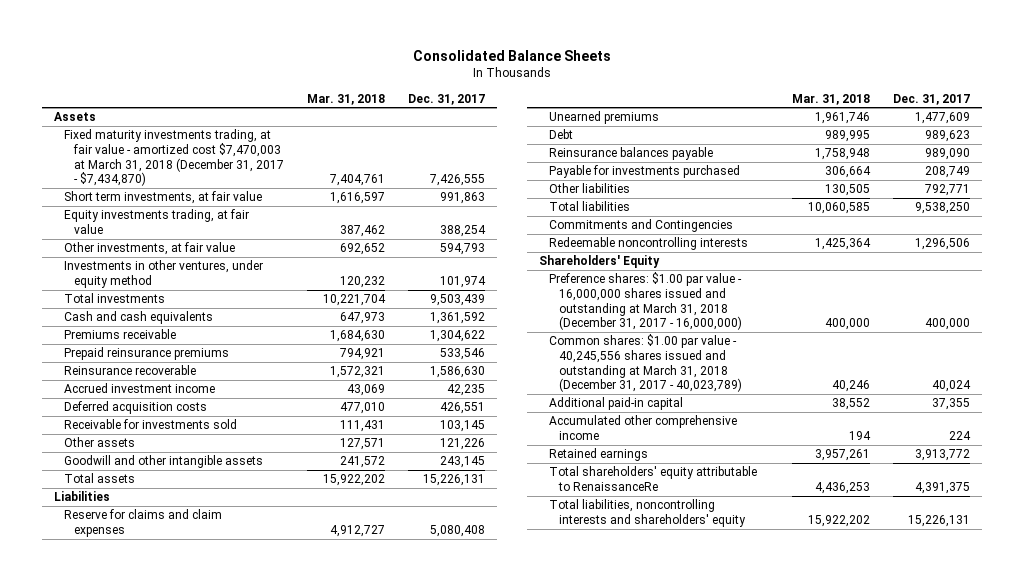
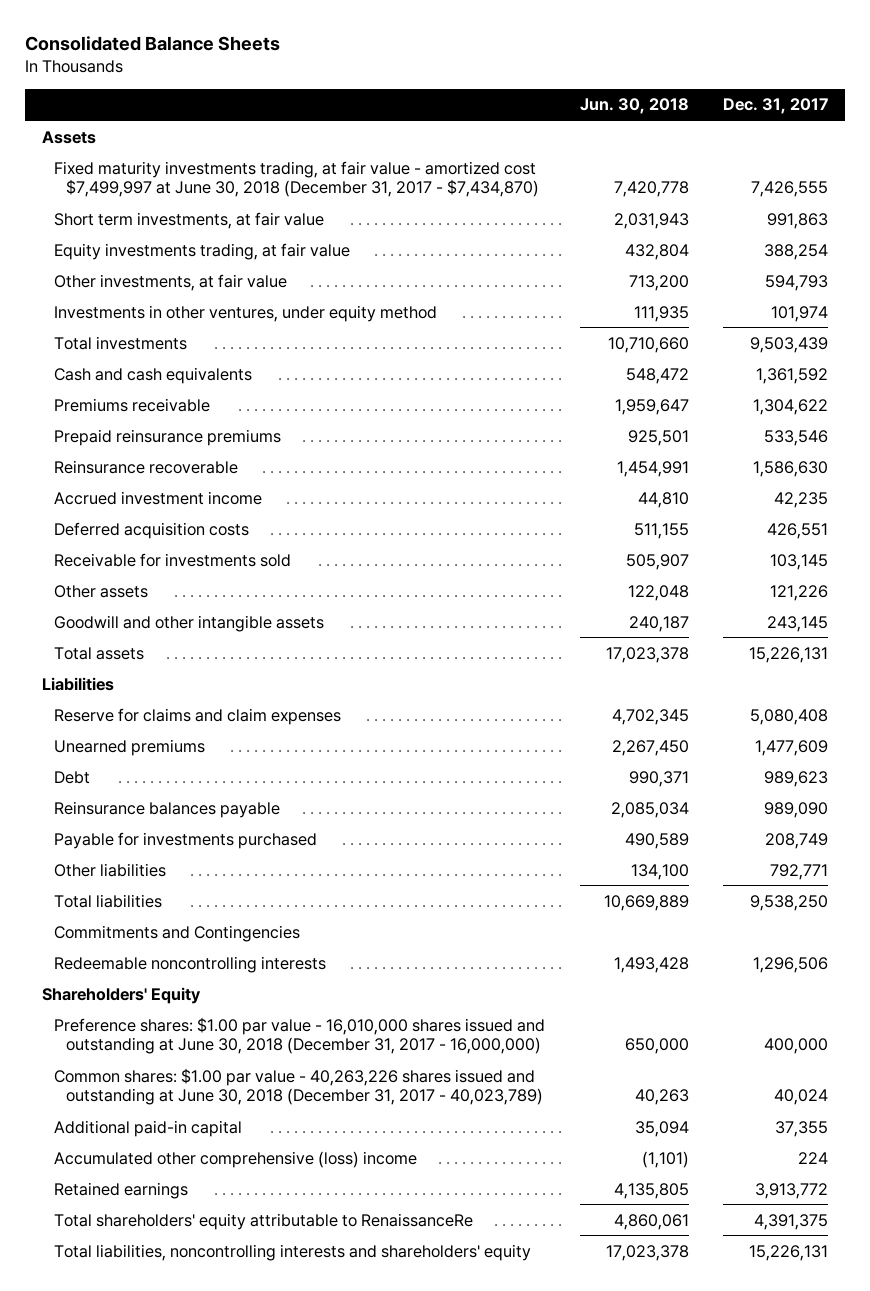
[306,93,385,105] Mar. 31, 2018 -> none
none -> [579,98,689,115] Jun. 30, 2018
[63,129,284,187] Fixed maturity investments trading, at fair value - amortized cost $7,470,003 at March 31, 2018 (December 31, 2017 - $7,434,870) -> [53,160,539,198] Fixed maturity investments trading, at fair value - amortized cost $7,499,997 at June 30, 2018 (December 31, 2017 - $7,434,870)
[548,272,742,331] Preference shares: $1.00 par value - 16,000,000 shares issued and outstanding at March 31, 2018 (December 31, 2017 - 16,000,000) -> [53,1016,545,1055] Preference shares: $1.00 par value - 16,010,000 shares issued and outstanding at June 30, 2018 (December 31, 2017 - 16,000,000)
[548,334,742,393] Common shares: $1.00 par value - 40,245,556 shares issued and outstanding at March 31, 2018 (December 31, 2017 - 40,023,789) -> [53,1067,543,1106] Common shares: $1.00 par value - 40,263,226 shares issued and outstanding at June 30, 2018 (December 31, 2017 - 40,023,789)
[548,415,737,440] Accumulated other comprehensive income -> [53,1150,417,1168] Accumulated other comprehensive (loss) income

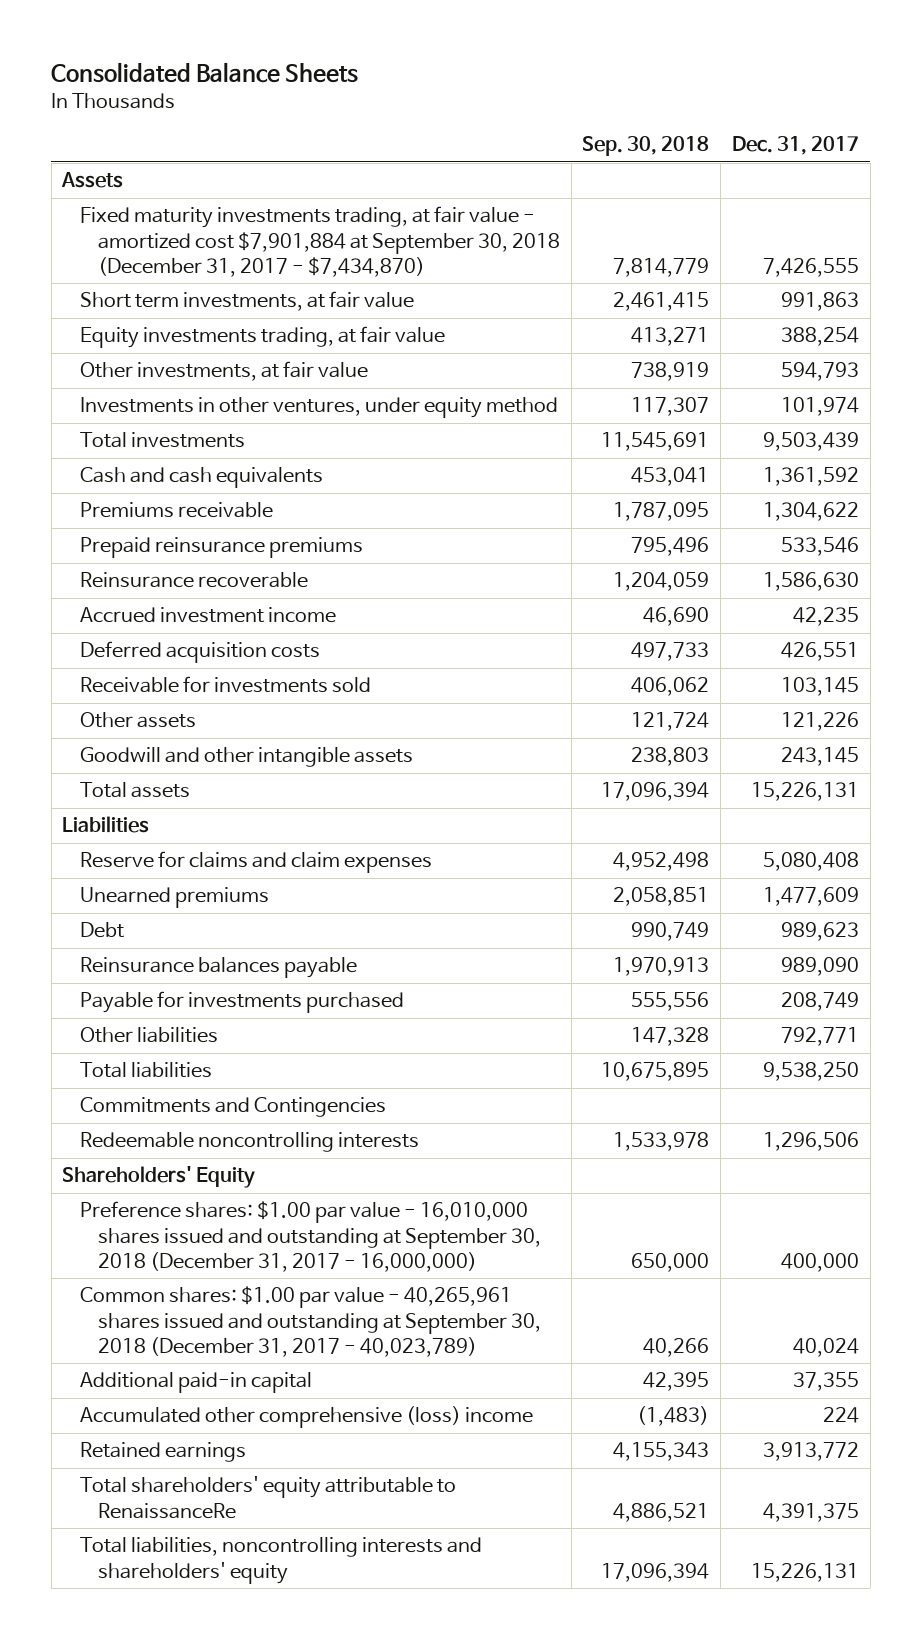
[579,98,689,115] Jun. 30, 2018 -> none
none -> [582,136,710,157] Sep. 30, 2018
[53,160,539,198] Fixed maturity investments trading, at fair value - amortized cost $7,499,997 at June 30, 2018 (December 31, 2017 - $7,434,870) -> [80,206,560,277] Fixed maturity investments trading, at fair value - amortized cost $7,901,884 at September 30, 2018 (December 31, 2017 - $7,434,870)
[53,1016,545,1055] Preference shares: $1.00 par value - 16,010,000 shares issued and outstanding at June 30, 2018 (December 31, 2017 - 16,000,000) -> [80,1201,541,1272] Preference shares: $1.00 par value - 16,010,000 shares issued and outstanding at September 30, 2018 (December 31, 2017 - 16,000,000)
[53,1067,543,1106] Common shares: $1.00 par value - 40,263,226 shares issued and outstanding at June 30, 2018 (December 31, 2017 - 40,023,789) -> [80,1286,541,1357] Common shares: $1.00 par value - 40,265,961 shares issued and outstanding at September 30, 2018 (December 31, 2017 - 40,023,789)

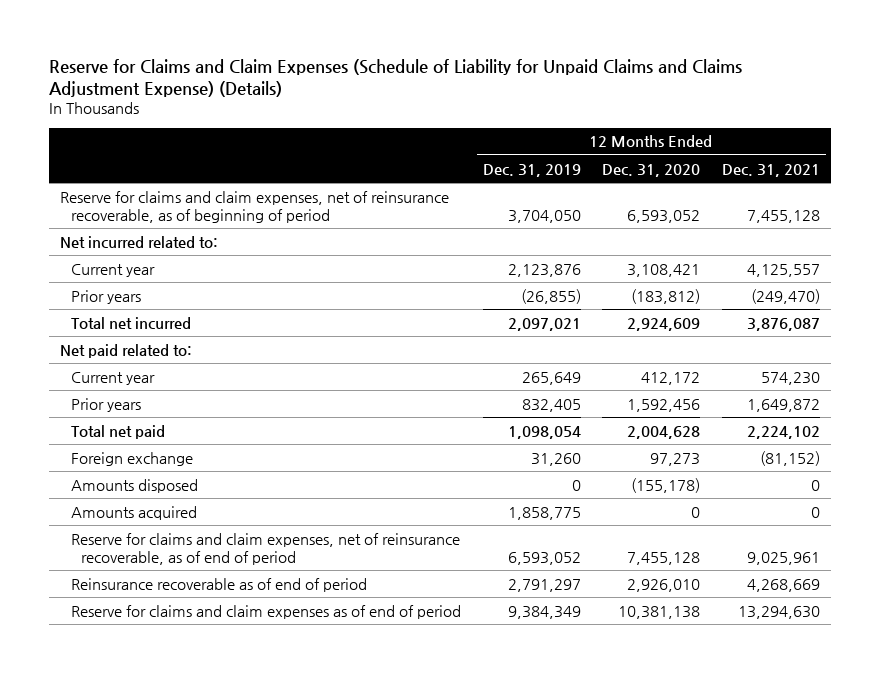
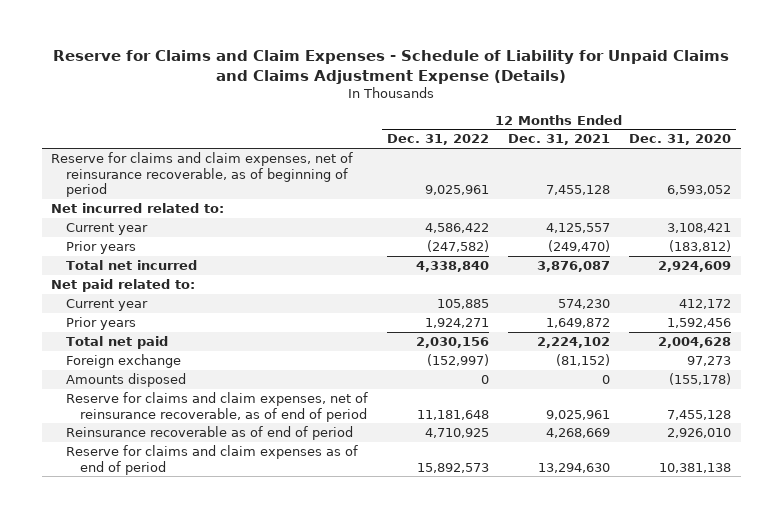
[49,58,743,97] Reserve for Claims and Claim Expenses (Schedule of Liability for Unpaid Claims and Claims Adjustment Expense) (Details) -> [53,50,730,84] Reserve for Claims and Claim Expenses - Schedule of Liability for Unpaid Claims and Claims Adjustment Expense (Details)
[482,163,581,177] Dec. 31, 2019 -> none
none -> [387,134,490,146] Dec. 31, 2022
[70,505,197,520] Amounts acquired -> none

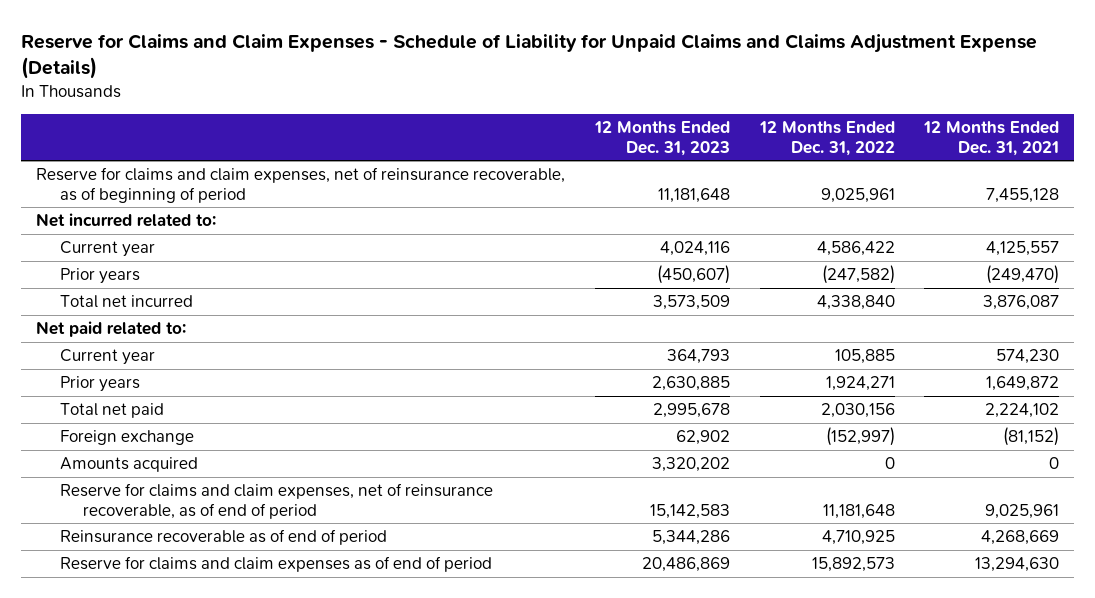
[629,134,732,146] Dec. 31, 2020 -> none
none -> [593,120,730,156] 12 Months Ended Dec. 31, 2023
[65,373,186,388] Amounts disposed -> none
none -> [59,457,198,473] Amounts acquired

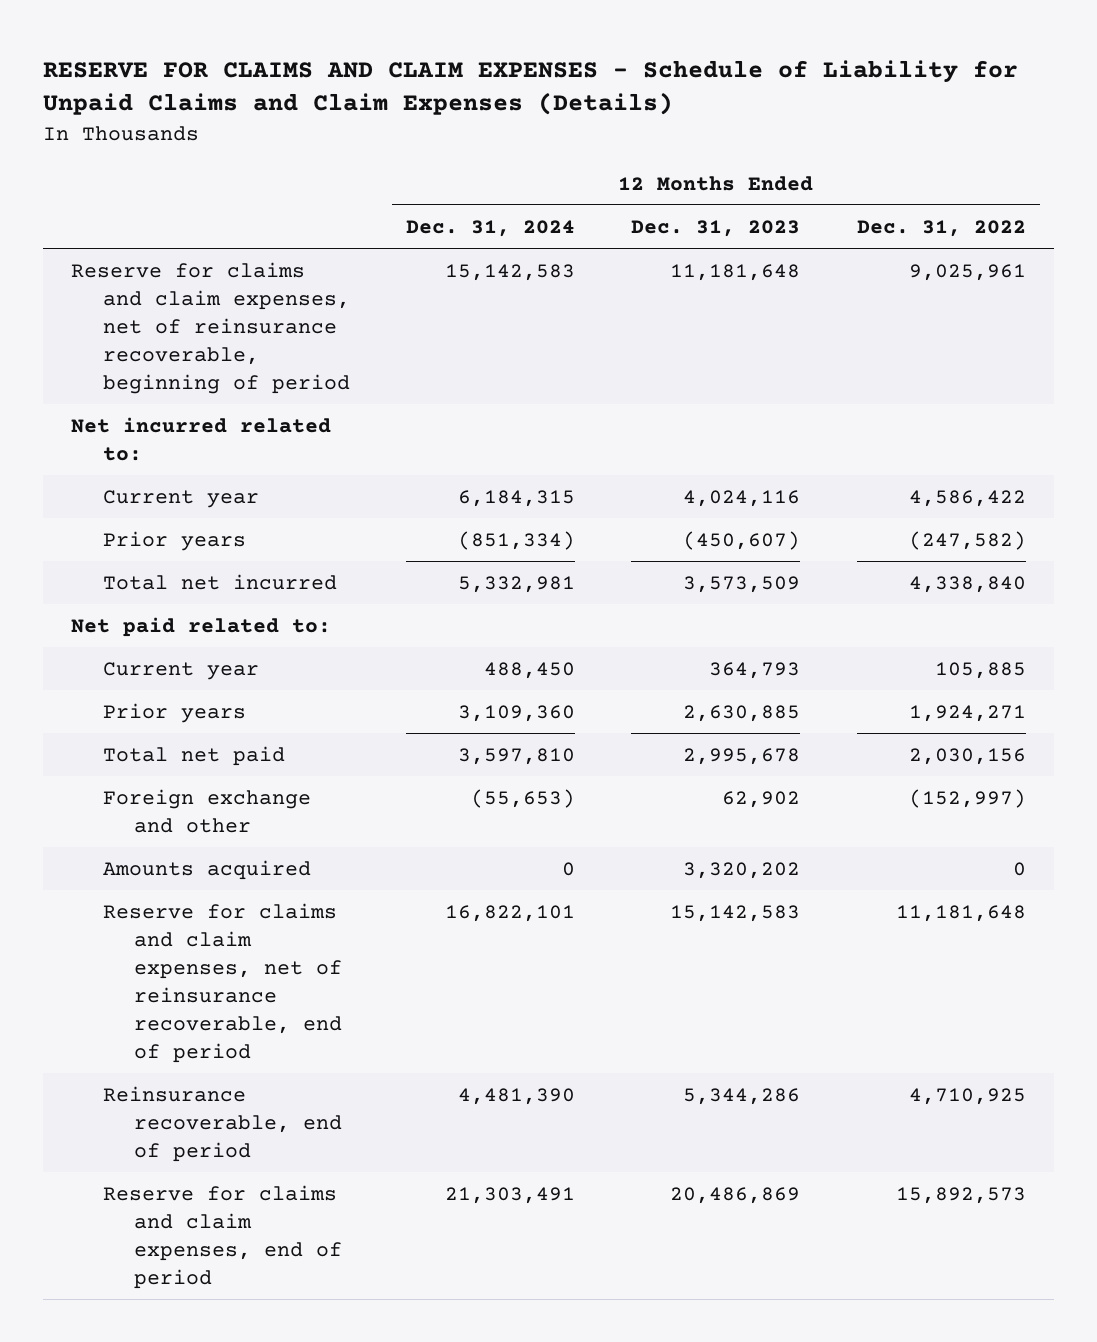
[21,33,1038,79] Reserve for Claims and Claim Expenses - Schedule of Liability for Unpaid Claims and Claims Adjustment Expense (Details) -> [42,59,1018,116] RESERVE FOR CLAIMS AND CLAIM EXPENSES - Schedule of Liability for Unpaid Claims and Claim Expenses (Details)
[923,120,1060,156] 12 Months Ended Dec. 31, 2021 -> none
none -> [405,219,575,237] Dec. 31, 2024
[35,167,565,203] Reserve for claims and claim expenses, net of reinsurance recoverable, as of beginning of period -> [71,261,350,394] Reserve for claims and claim expenses, net of reinsurance recoverable, beginning of period
[59,430,194,446] Foreign exchange -> [102,788,311,833] Foreign exchange and other
[59,483,493,519] Reserve for claims and claim expenses, net of reinsurance recoverable, as of end of period -> [102,902,343,1063] Reserve for claims and claim expenses, net of reinsurance recoverable, end of period
[59,529,387,546] Reinsurance recoverable as of end of period -> [102,1085,343,1162] Reinsurance recoverable, end of period
[59,556,492,573] Reserve for claims and claim expenses as of end of period -> [102,1184,343,1289] Reserve for claims and claim expenses, end of period

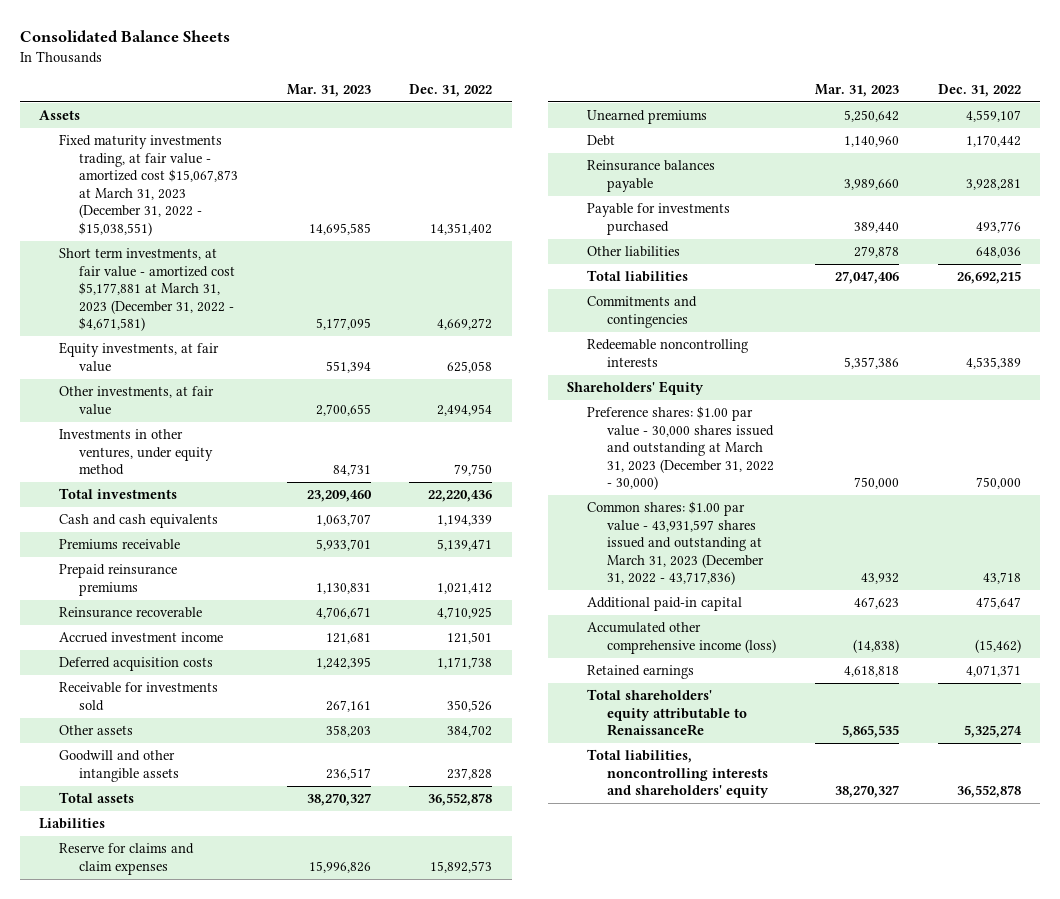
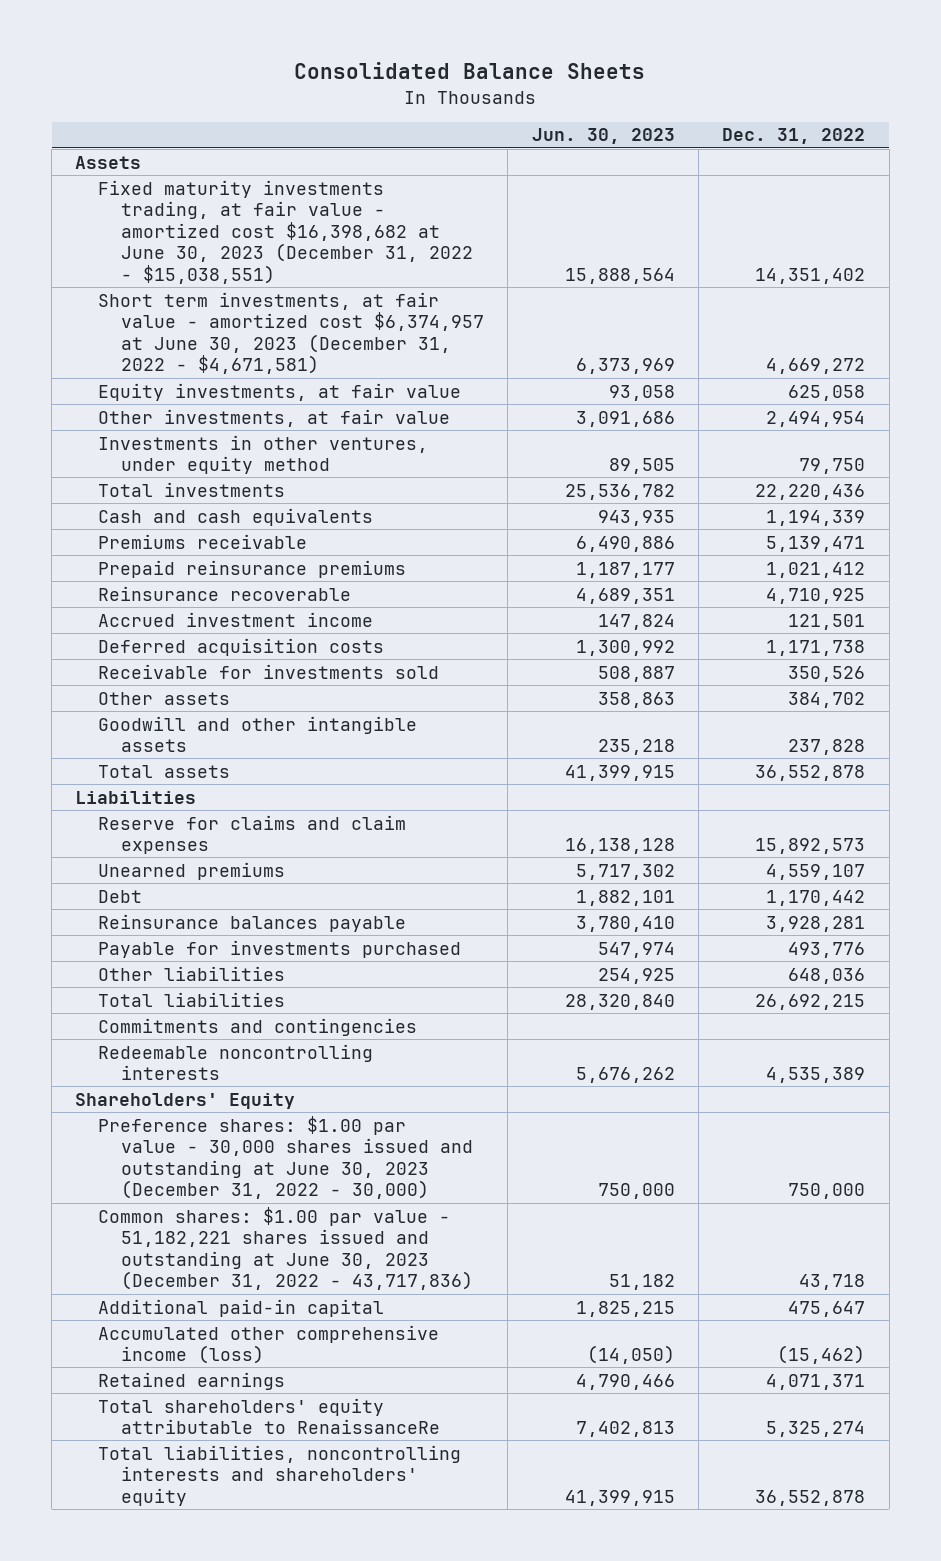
[286,83,371,97] Mar. 31, 2023 -> none
none -> [531,128,675,145] Jun. 30, 2023
[58,134,238,236] Fixed maturity investments trading, at fair value - amortized cost $15,067,873 at March 31, 2023 (December 31, 2022 - $15,038,551) -> [98,179,473,284] Fixed maturity investments trading, at fair value - amortized cost $16,398,682 at June 30, 2023 (December 31, 2022 - $15,038,551)
[58,248,235,332] Short term investments, at fair value - amortized cost $5,177,881 at March 31, 2023 (December 31, 2022 - $4,671,581) -> [98,291,484,375] Short term investments, at fair value - amortized cost $6,374,957 at June 30, 2023 (December 31, 2022 - $4,671,581)
[587,406,775,491] Preference shares: $1.00 par value - 30,000 shares issued and outstanding at March 31, 2023 (December 31, 2022 - 30,000) -> [98,1115,473,1200] Preference shares: $1.00 par value - 30,000 shares issued and outstanding at June 30, 2023 (December 31, 2022 - 30,000)
[587,501,765,586] Common shares: $1.00 par value - 43,931,597 shares issued and outstanding at March 31, 2023 (December 31, 2022 - 43,717,836) -> [98,1206,473,1291] Common shares: $1.00 par value - 51,182,221 shares issued and outstanding at June 30, 2023 (December 31, 2022 - 43,717,836)

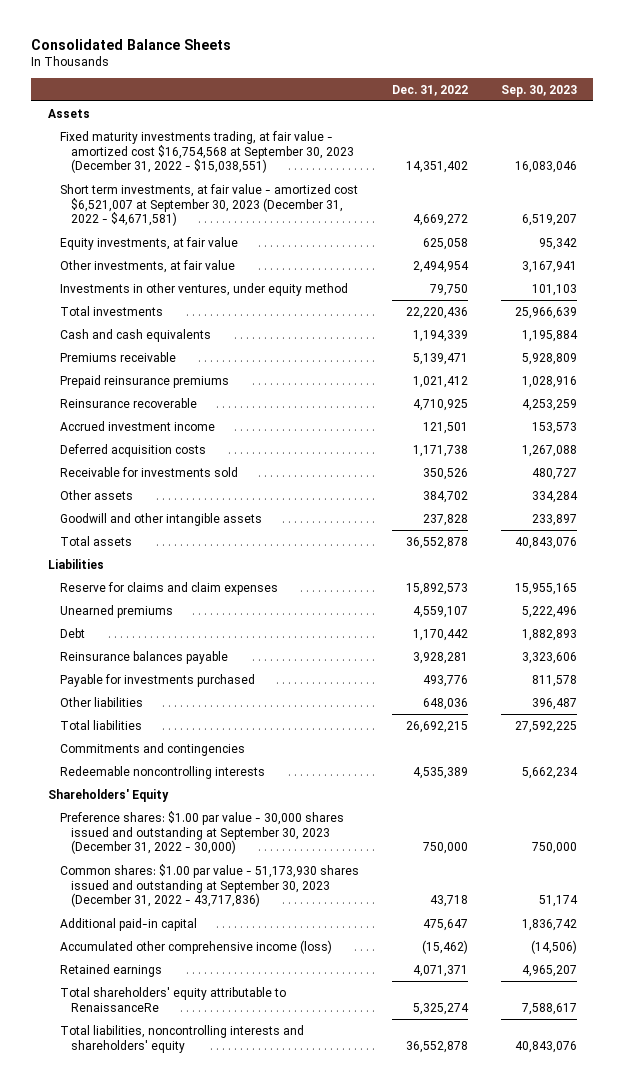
[531,128,675,145] Jun. 30, 2023 -> none
none -> [500,84,577,97] Sep. 30, 2023
[98,179,473,284] Fixed maturity investments trading, at fair value - amortized cost $16,398,682 at June 30, 2023 (December 31, 2022 - $15,038,551) -> [59,130,355,174] Fixed maturity investments trading, at fair value - amortized cost $16,754,568 at September 30, 2023 (December 31, 2022 - $15,038,551)
[98,291,484,375] Short term investments, at fair value - amortized cost $6,374,957 at June 30, 2023 (December 31, 2022 - $4,671,581) -> [59,183,358,227] Short term investments, at fair value - amortized cost $6,521,007 at September 30, 2023 (December 31, 2022 - $4,671,581)
[98,1115,473,1200] Preference shares: $1.00 par value - 30,000 shares issued and outstanding at June 30, 2023 (December 31, 2022 - 30,000) -> [59,810,344,855] Preference shares: $1.00 par value - 30,000 shares issued and outstanding at September 30, 2023 (December 31, 2022 - 30,000)
[98,1206,473,1291] Common shares: $1.00 par value - 51,182,221 shares issued and outstanding at June 30, 2023 (December 31, 2022 - 43,717,836) -> [59,863,359,908] Common shares: $1.00 par value - 51,173,930 shares issued and outstanding at September 30, 2023 (December 31, 2022 - 43,717,836)

